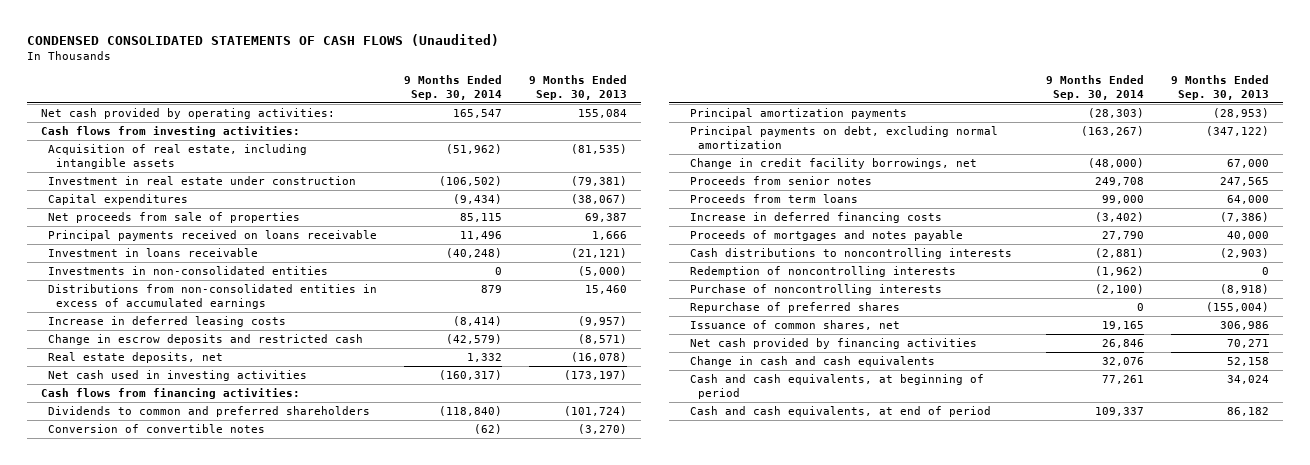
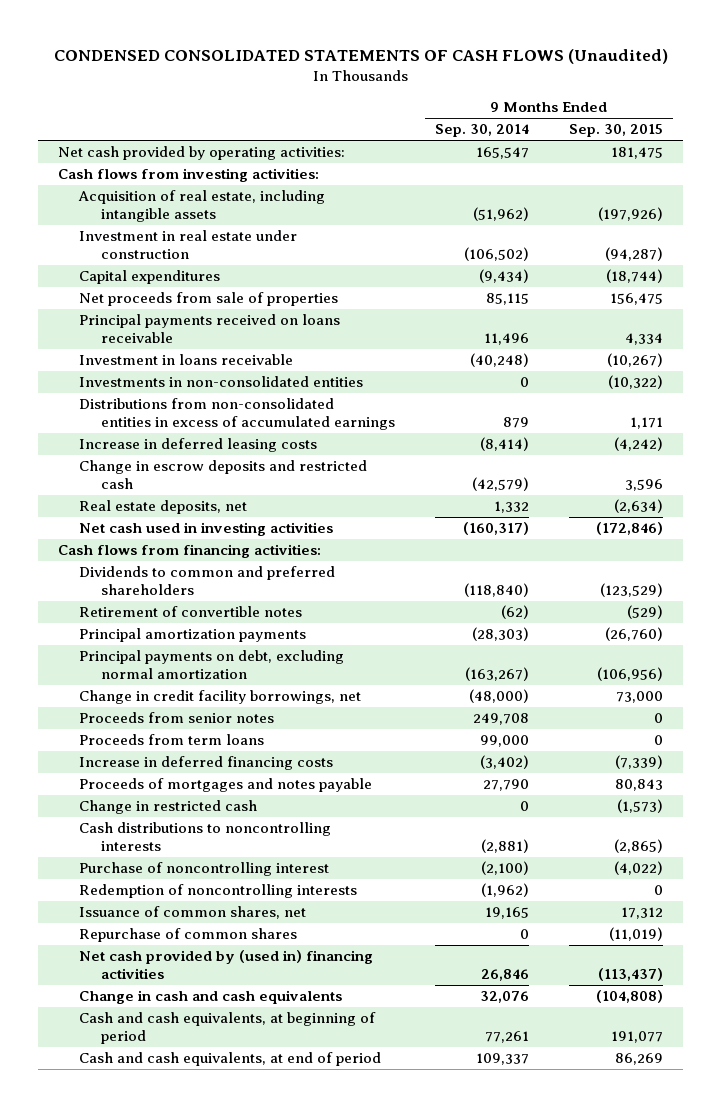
[529,75,628,100] 9 Months Ended Sep. 30, 2013 -> none
none -> [569,124,664,138] Sep. 30, 2015
[48,424,266,434] Conversion of convertible notes -> [79,606,303,618] Retirement of convertible notes
none -> [79,800,258,815] Change in restricted cash
none -> [79,862,330,877] Purchase of noncontrolling interest
[690,284,943,296] Purchase of noncontrolling interests -> none
[690,302,901,314] Repurchase of preferred shares -> none
none -> [79,928,298,943] Repurchase of common shares
[690,338,978,350] Net cash provided by financing activities -> [79,950,374,980] Net cash provided by (used in) financing activities

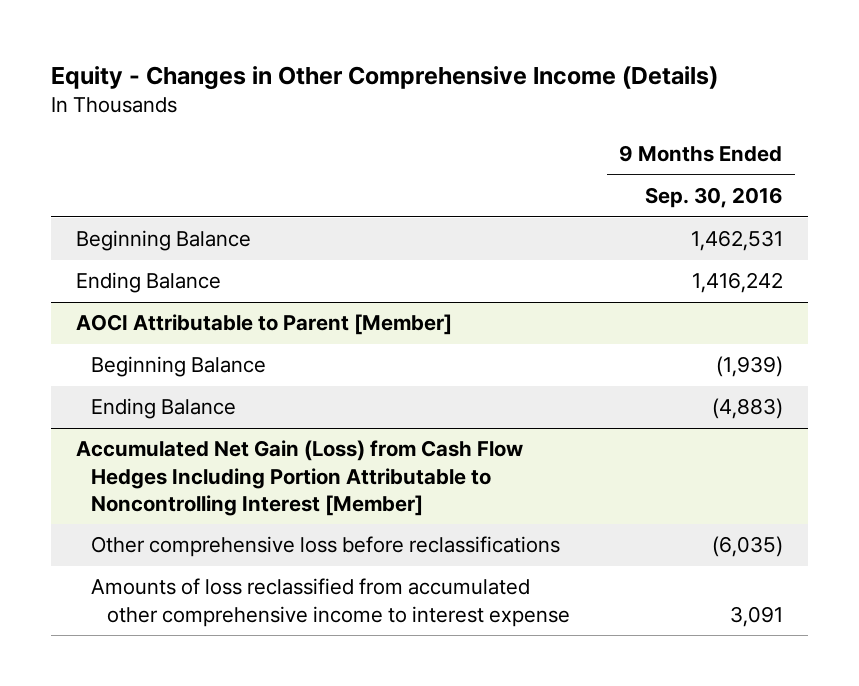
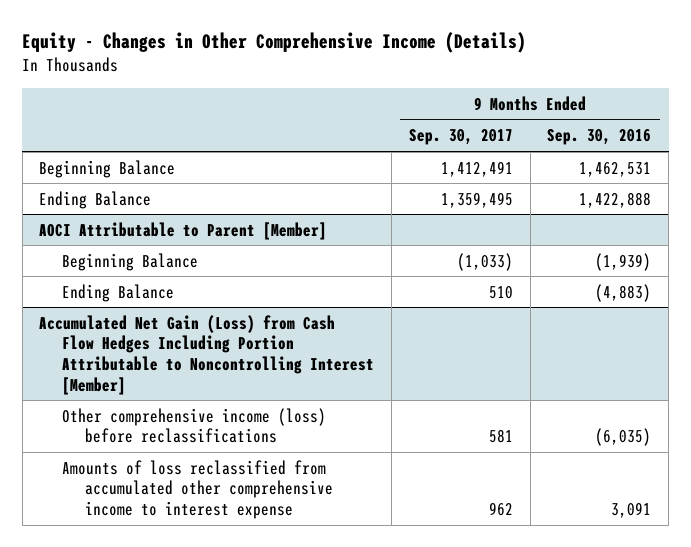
none -> [408,129,513,146] Sep. 30, 2017
[691,272,783,294] 1,416,242 -> [579,191,652,208] 1,422,888
[91,536,561,558] Other comprehensive loss before reclassifications -> [62,407,327,444] Other comprehensive income (loss) before reclassifications

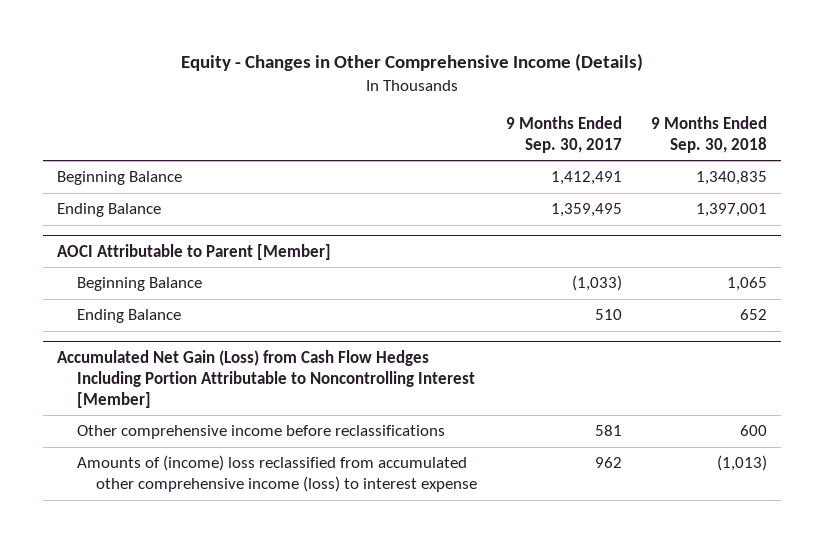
[547,129,652,146] Sep. 30, 2016 -> none
none -> [650,115,767,153] 9 Months Ended Sep. 30, 2018
[62,407,327,444] Other comprehensive income (loss) before reclassifications -> [76,425,445,440] Other comprehensive income before reclassifications
[62,459,334,519] Amounts of loss reclassified from accumulated other comprehensive income to interest expense -> [76,455,478,493] Amounts of (income) loss reclassified from accumulated other comprehensive income (loss) to interest expense

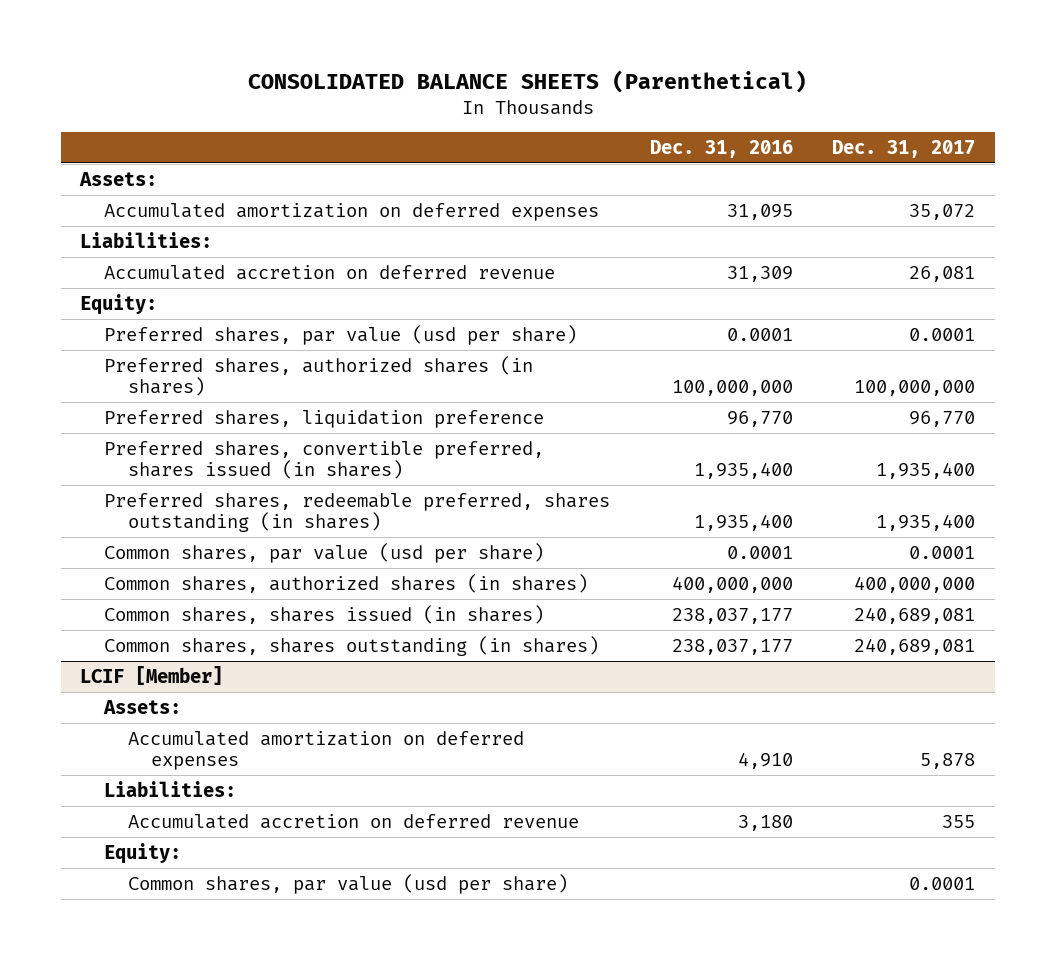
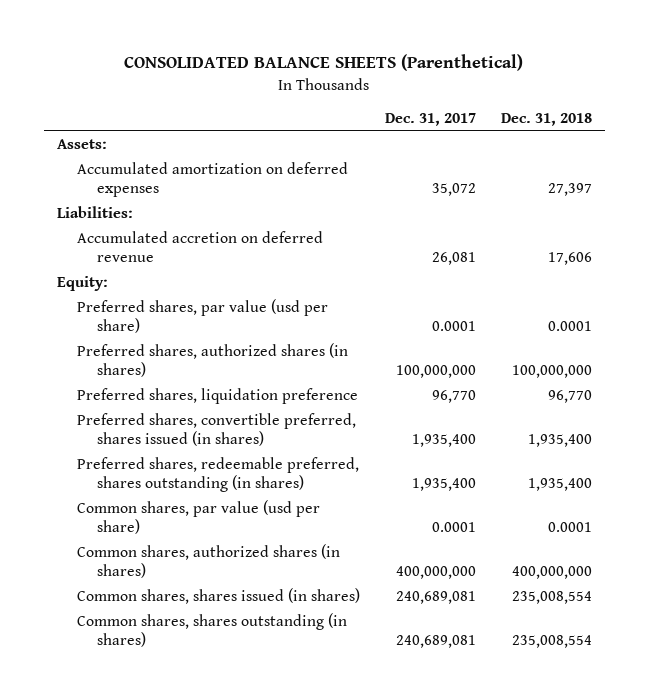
[649,139,793,158] Dec. 31, 2016 -> none
none -> [501,112,593,126] Dec. 31, 2018
[80,665,224,685] LCIF [Member] -> none
[102,699,181,714] Assets: -> none
[127,730,524,771] Accumulated amortization on deferred expenses -> none
[103,780,236,797] Liabilities: -> none
[127,813,579,829] Accumulated accretion on deferred revenue -> none
[103,842,181,864] Equity: -> none
[127,873,568,894] Common shares, par value (usd per share) -> none

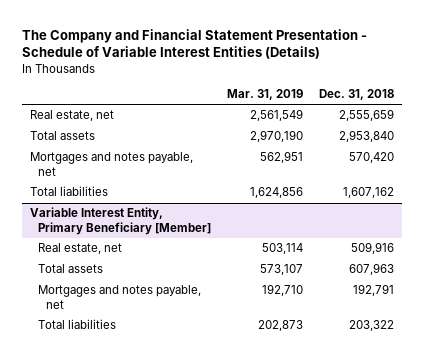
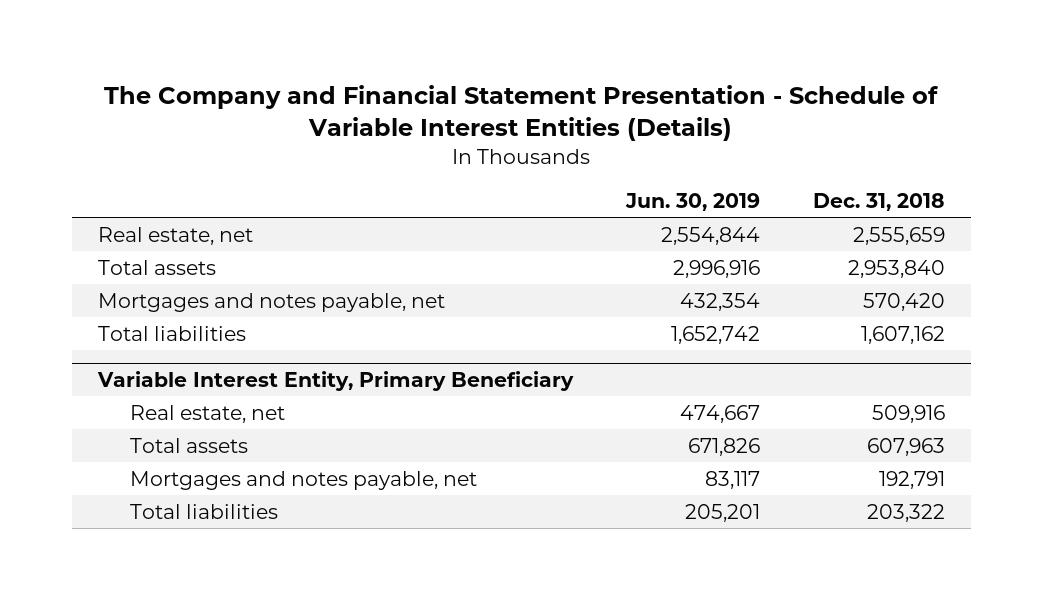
[227,89,304,101] Mar. 31, 2019 -> none
none -> [624,193,760,212] Jun. 30, 2019
[30,207,212,235] Variable Interest Entity, Primary Beneficiary [Member] -> [97,370,575,391] Variable Interest Entity, Primary Beneficiary

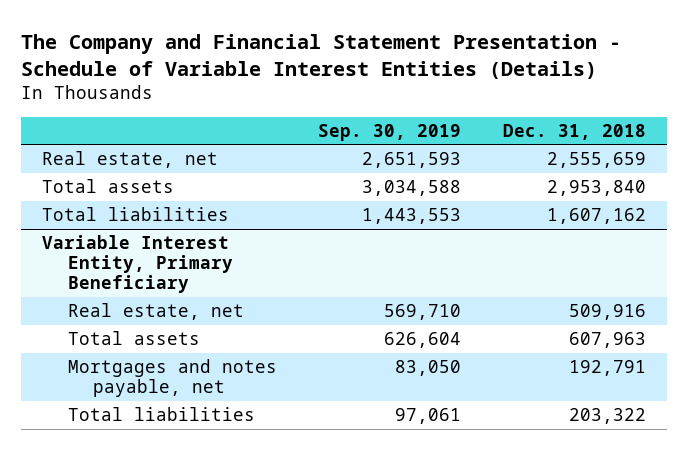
[624,193,760,212] Jun. 30, 2019 -> none
none -> [318,123,462,141] Sep. 30, 2019
[98,292,446,312] Mortgages and notes payable, net -> none

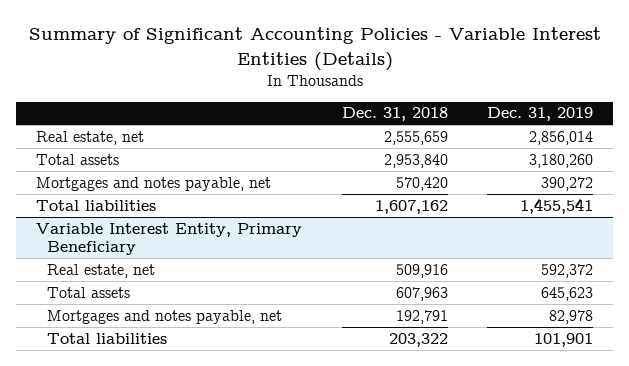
[21,33,622,79] The Company and Financial Statement Presentation - Schedule of Variable Interest Entities (Details) -> [28,27,601,71] Summary of Significant Accounting Policies - Variable Interest Entities (Details)
[318,123,462,141] Sep. 30, 2019 -> none
none -> [487,107,594,122] Dec. 31, 2019
none -> [35,176,271,191] Mortgages and notes payable, net

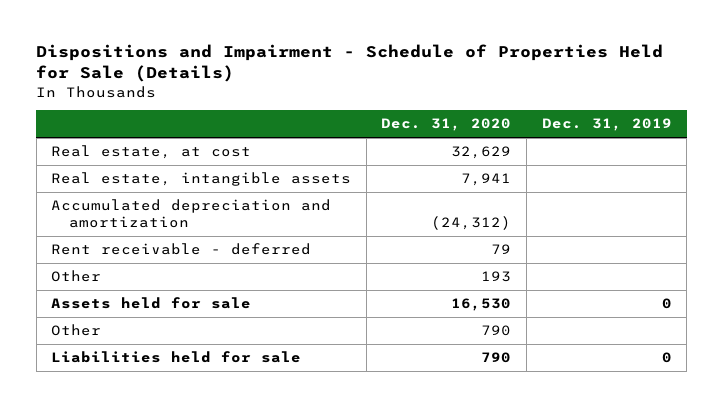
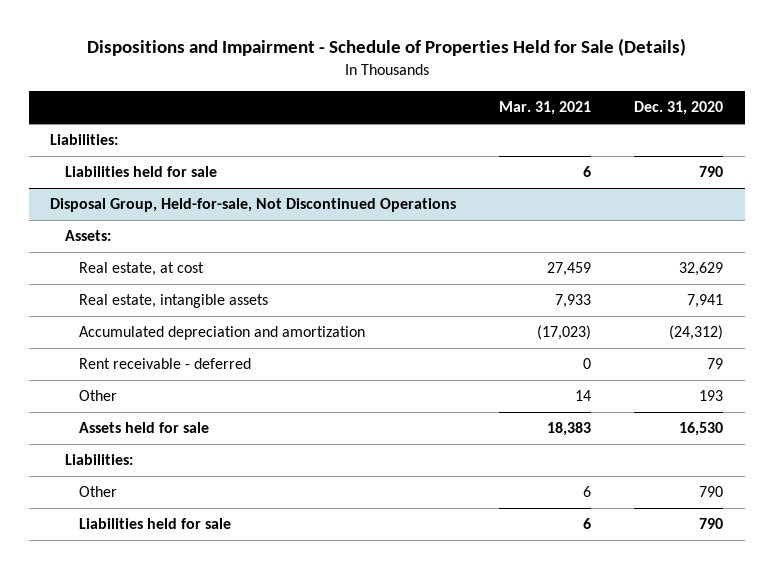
[541,118,672,132] Dec. 31, 2019 -> none
none -> [499,101,592,116] Mar. 31, 2021
none -> [50,134,119,146] Liabilities:
none -> [64,166,217,178] Liabilities held for sale
none -> [50,198,457,213] Disposal Group, Held-for-sale, Not Discontinued Operations
none -> [64,230,111,242] Assets:
none -> [64,454,133,466] Liabilities:

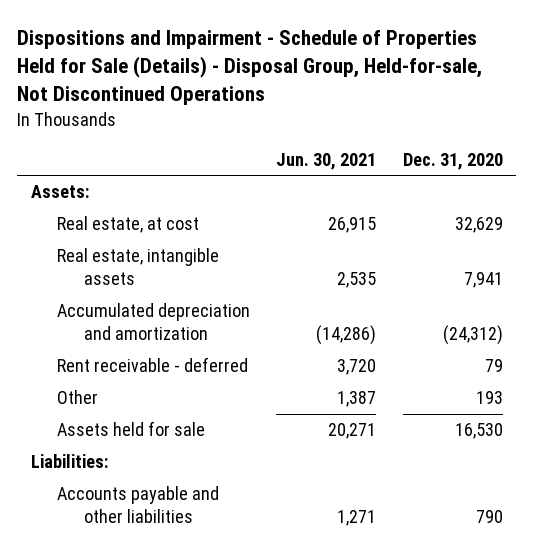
[86,38,686,57] Dispositions and Impairment - Schedule of Properties Held for Sale (Details) -> [17,30,483,106] Dispositions and Impairment - Schedule of Properties Held for Sale (Details) - Disposal Group, Held-for-sale, Not Discontinued Operations
[499,101,592,116] Mar. 31, 2021 -> none
none -> [276,152,377,170] Jun. 30, 2021
[50,134,119,146] Liabilities: -> none
[64,166,217,178] Liabilities held for sale -> none
[50,198,457,213] Disposal Group, Held-for-sale, Not Discontinued Operations -> none
[79,486,118,498] Other -> none
[79,518,232,530] Liabilities held for sale -> none
none -> [57,486,220,524] Accounts payable and other liabilities

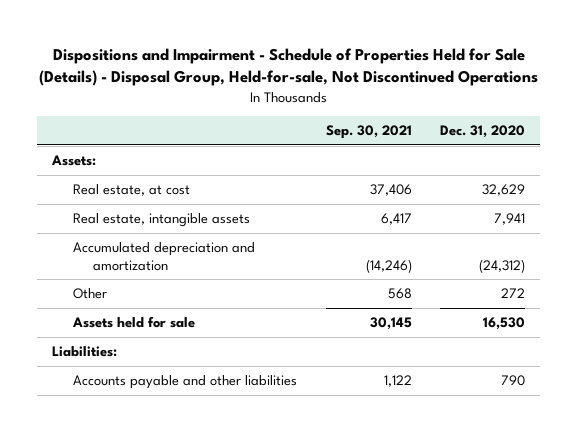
[276,152,377,170] Jun. 30, 2021 -> none
none -> [325,125,412,140] Sep. 30, 2021
[57,357,249,373] Rent receivable - deferred -> none
[475,391,503,405] 193 -> [501,288,526,299] 272

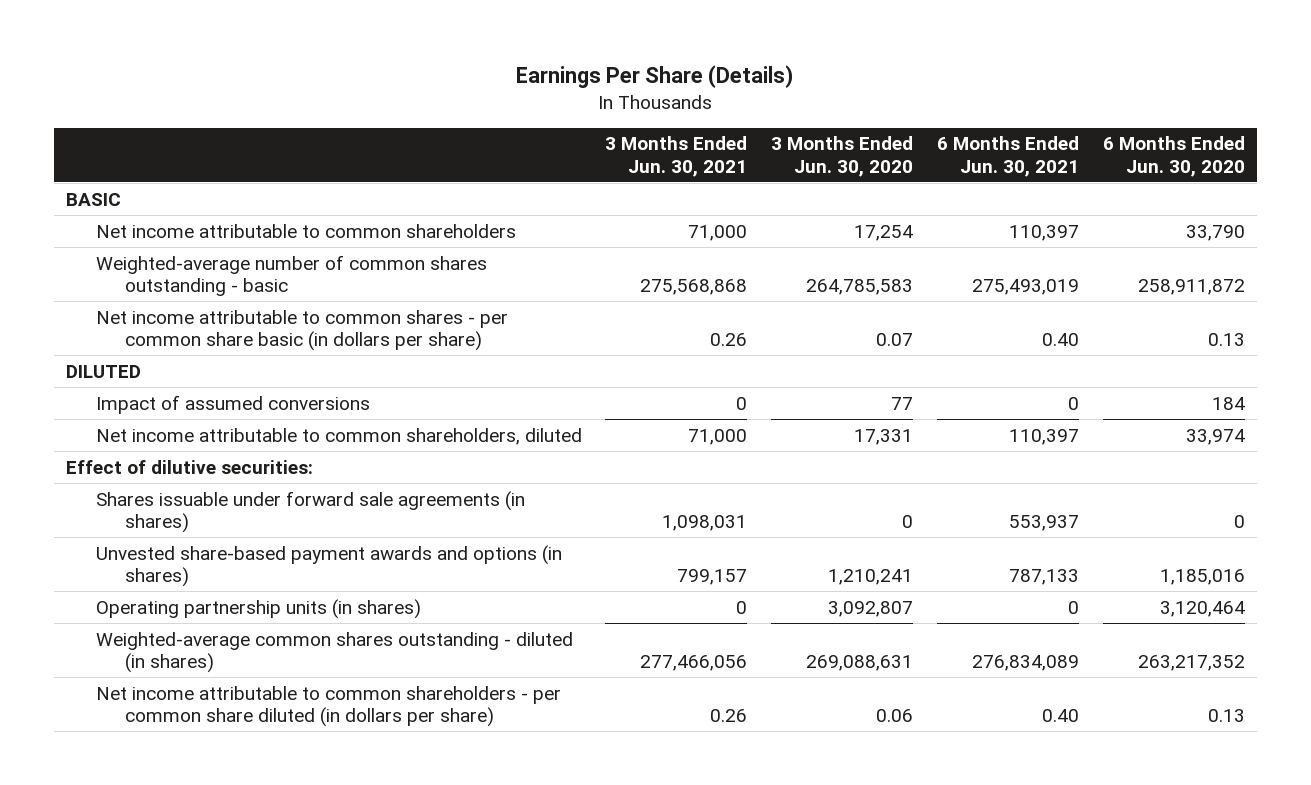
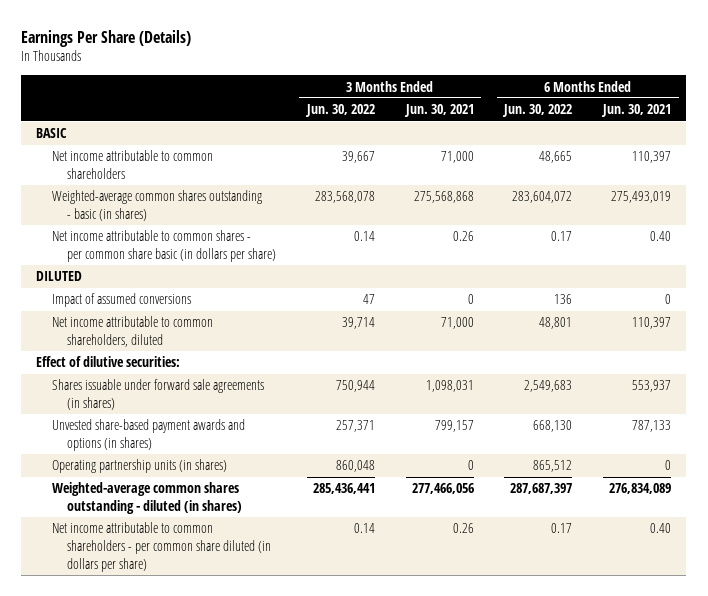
[771,136,914,177] 3 Months Ended Jun. 30, 2020 -> none
[1102,136,1245,177] 6 Months Ended Jun. 30, 2020 -> none
none -> [304,104,375,118] Jun. 30, 2022
none -> [502,104,573,118] Jun. 30, 2022
[95,254,487,296] Weighted-average number of common shares outstanding - basic -> [51,190,262,222] Weighted-average common shares outstanding - basic (in shares)

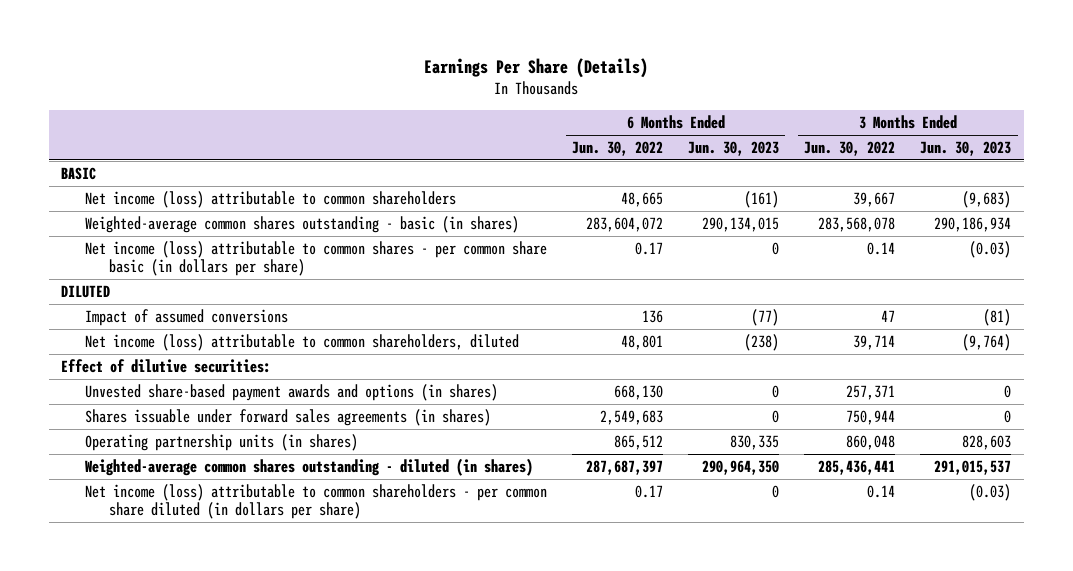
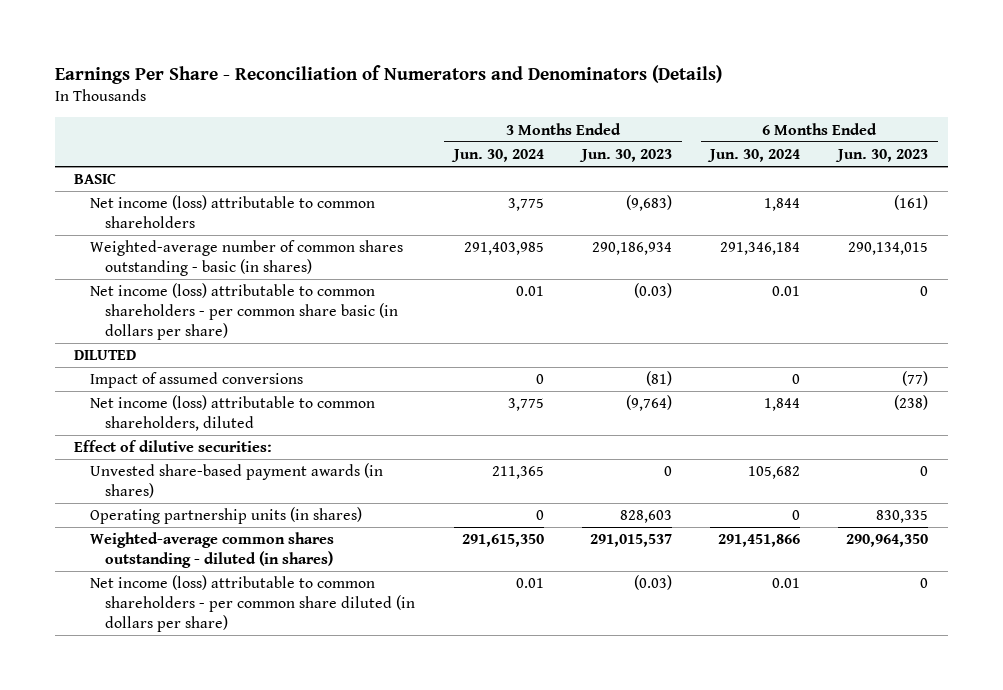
[424,58,649,79] Earnings Per Share (Details) -> [55,64,723,84] Earnings Per Share - Reconciliation of Numerators and Denominators (Details)
[572,140,664,156] Jun. 30, 2022 -> none
[804,140,896,156] Jun. 30, 2022 -> none
none -> [450,148,544,162] Jun. 30, 2024
none -> [707,148,801,162] Jun. 30, 2024
[84,215,519,233] Weighted-average common shares outstanding - basic (in shares) -> [89,240,403,276] Weighted-average number of common shares outstanding - basic (in shares)
[84,240,547,277] Net income (loss) attributable to common shares - per common share basic (in dollars per share) -> [89,283,399,340] Net income (loss) attributable to common shareholders - per common share basic (in dollars per share)
[84,408,491,426] Shares issuable under forward sales agreements (in shares) -> none
[84,383,498,401] Unvested share-based payment awards and options (in shares) -> [89,463,383,498] Unvested share-based payment awards (in shares)

